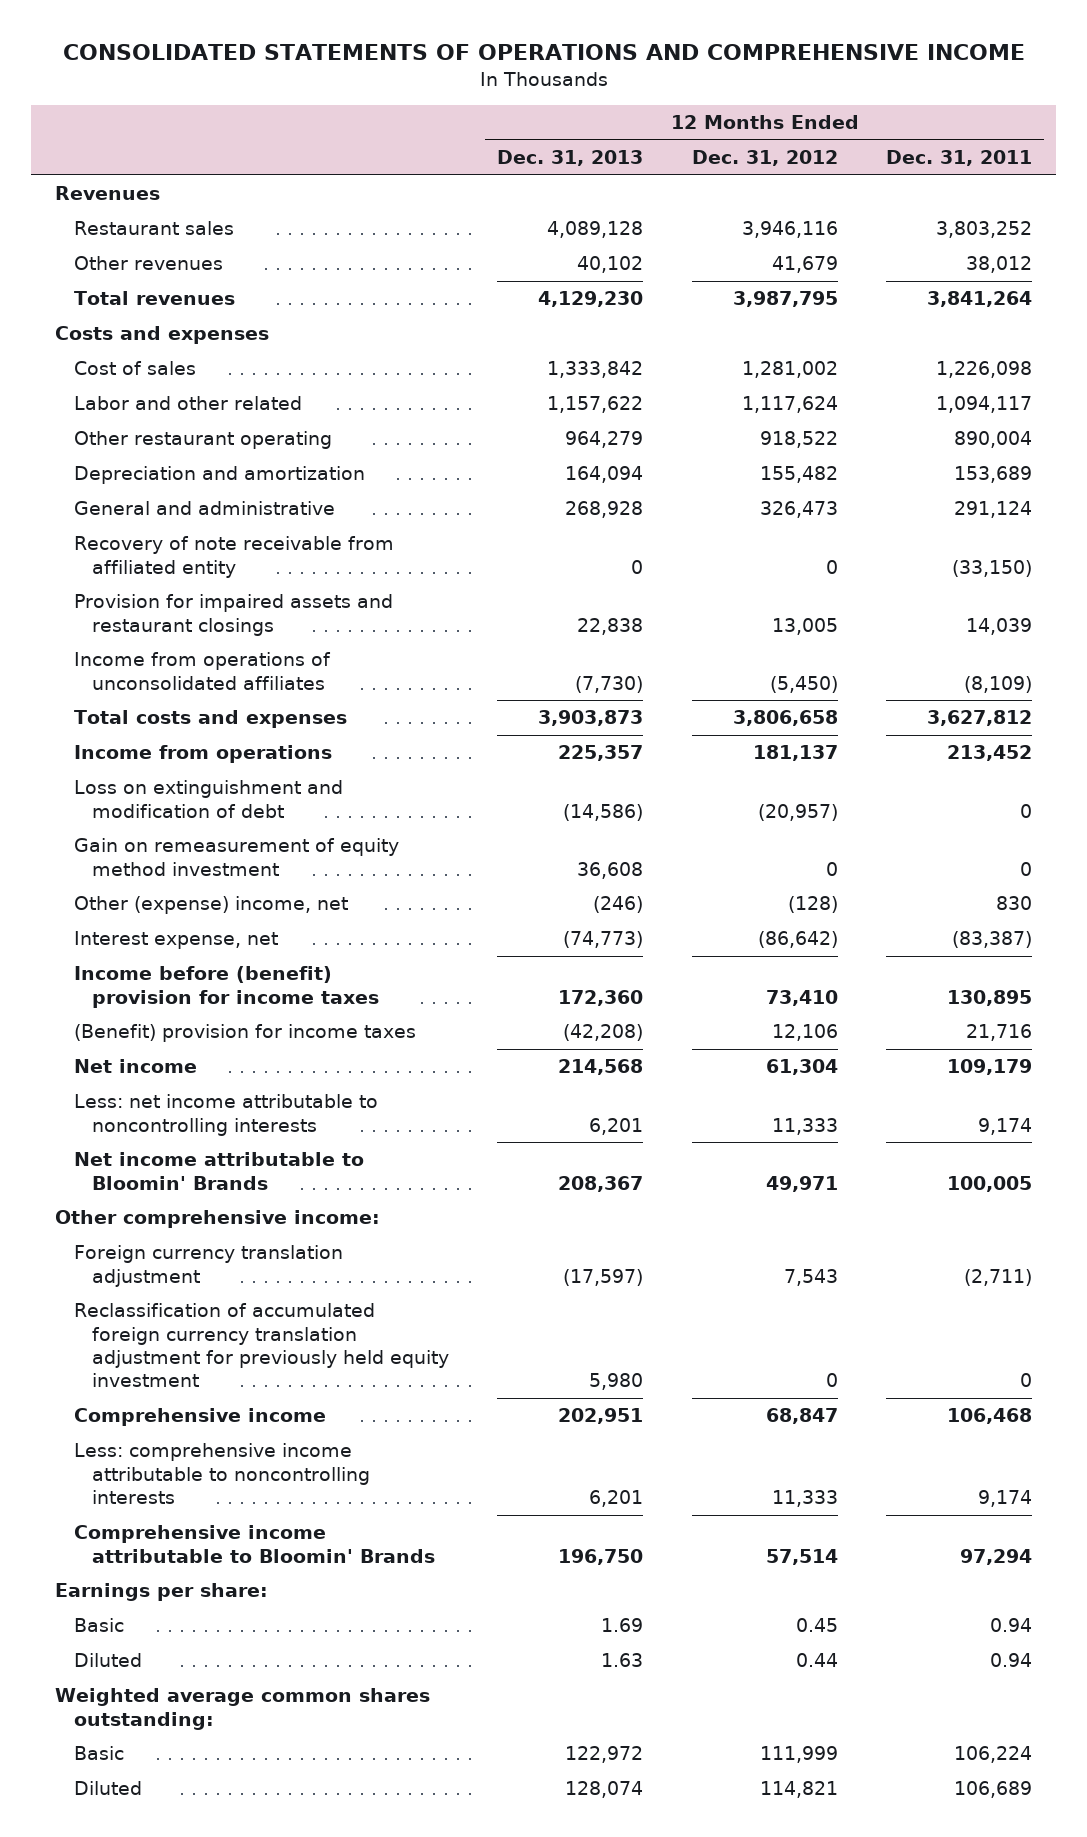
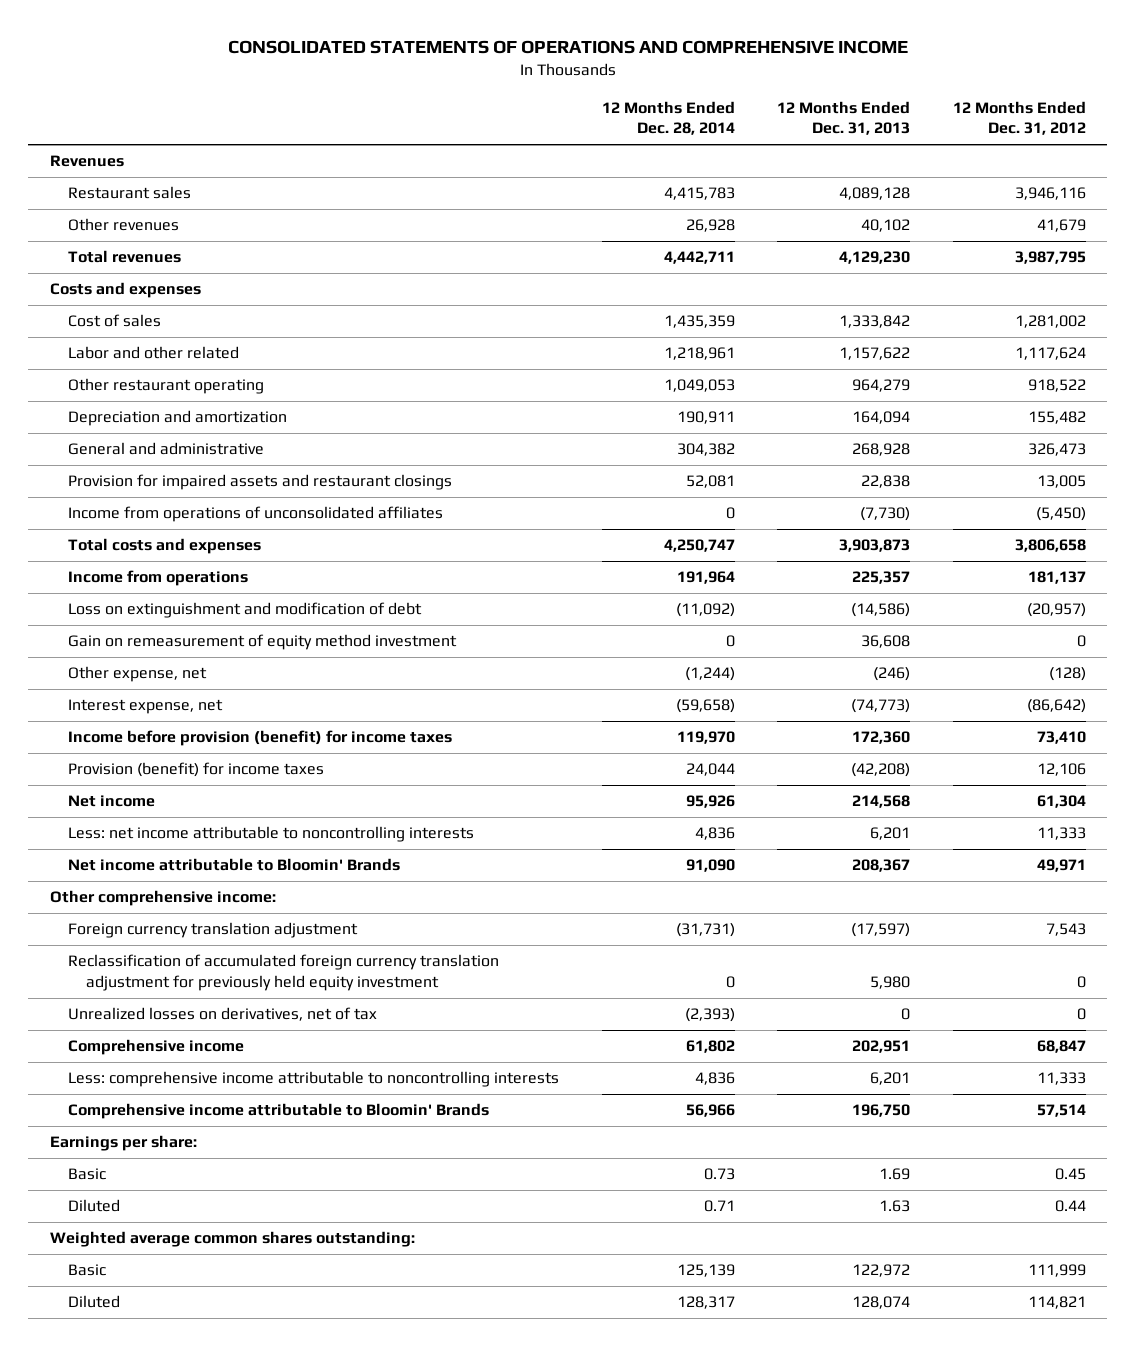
[886,150,1033,167] Dec. 31, 2011 -> none
none -> [601,100,735,136] 12 Months Ended Dec. 28, 2014
[73,536,394,578] Recovery of note receivable from affiliated entity -> none
[73,896,348,915] Other (expense) income, net -> [67,666,207,683] Other expense, net
[73,966,379,1008] Income before (benefit) provision for income taxes -> [67,730,452,747] Income before provision (benefit) for income taxes
[73,1024,416,1043] (Benefit) provision for income taxes -> [67,762,324,778] Provision (benefit) for income taxes
none -> [67,1007,377,1022] Unrealized losses on derivatives, net of tax

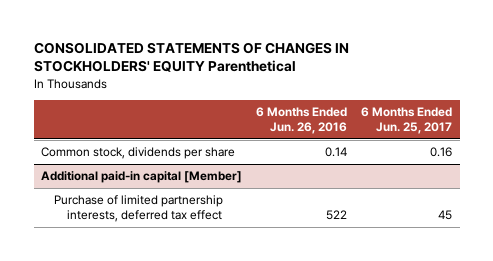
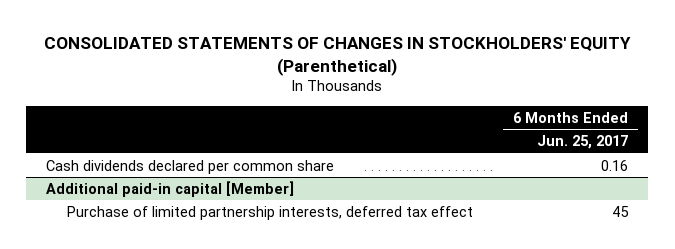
[33,41,349,73] CONSOLIDATED STATEMENTS OF CHANGES IN STOCKHOLDERS' EQUITY Parenthetical -> [44,36,632,76] CONSOLIDATED STATEMENTS OF CHANGES IN STOCKHOLDERS' EQUITY (Parenthetical)
[256,107,348,135] 6 Months Ended Jun. 26, 2016 -> none
[40,147,235,160] Common stock, dividends per share -> [46,159,335,174] Cash dividends declared per common share

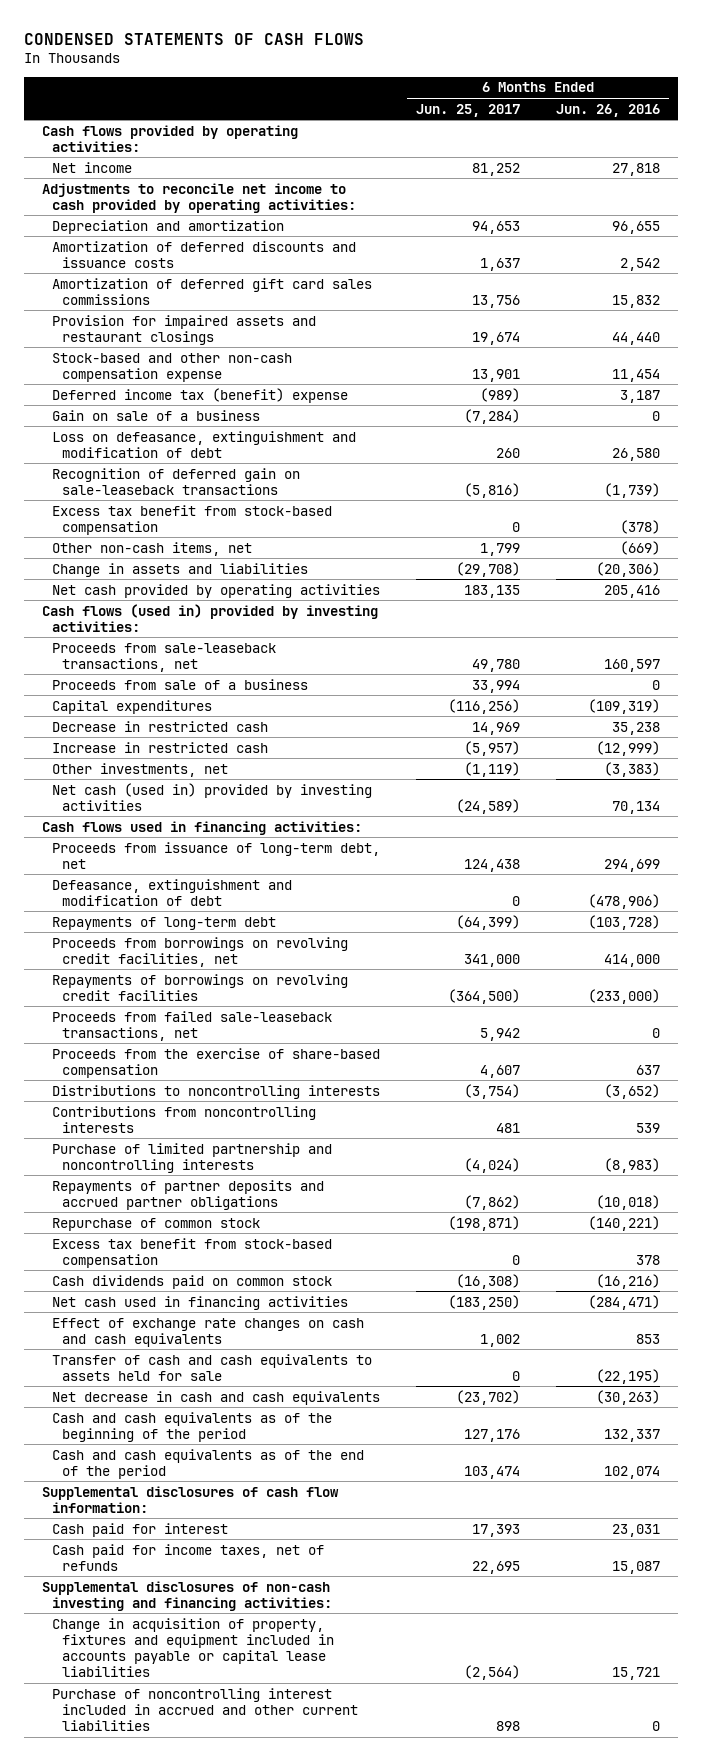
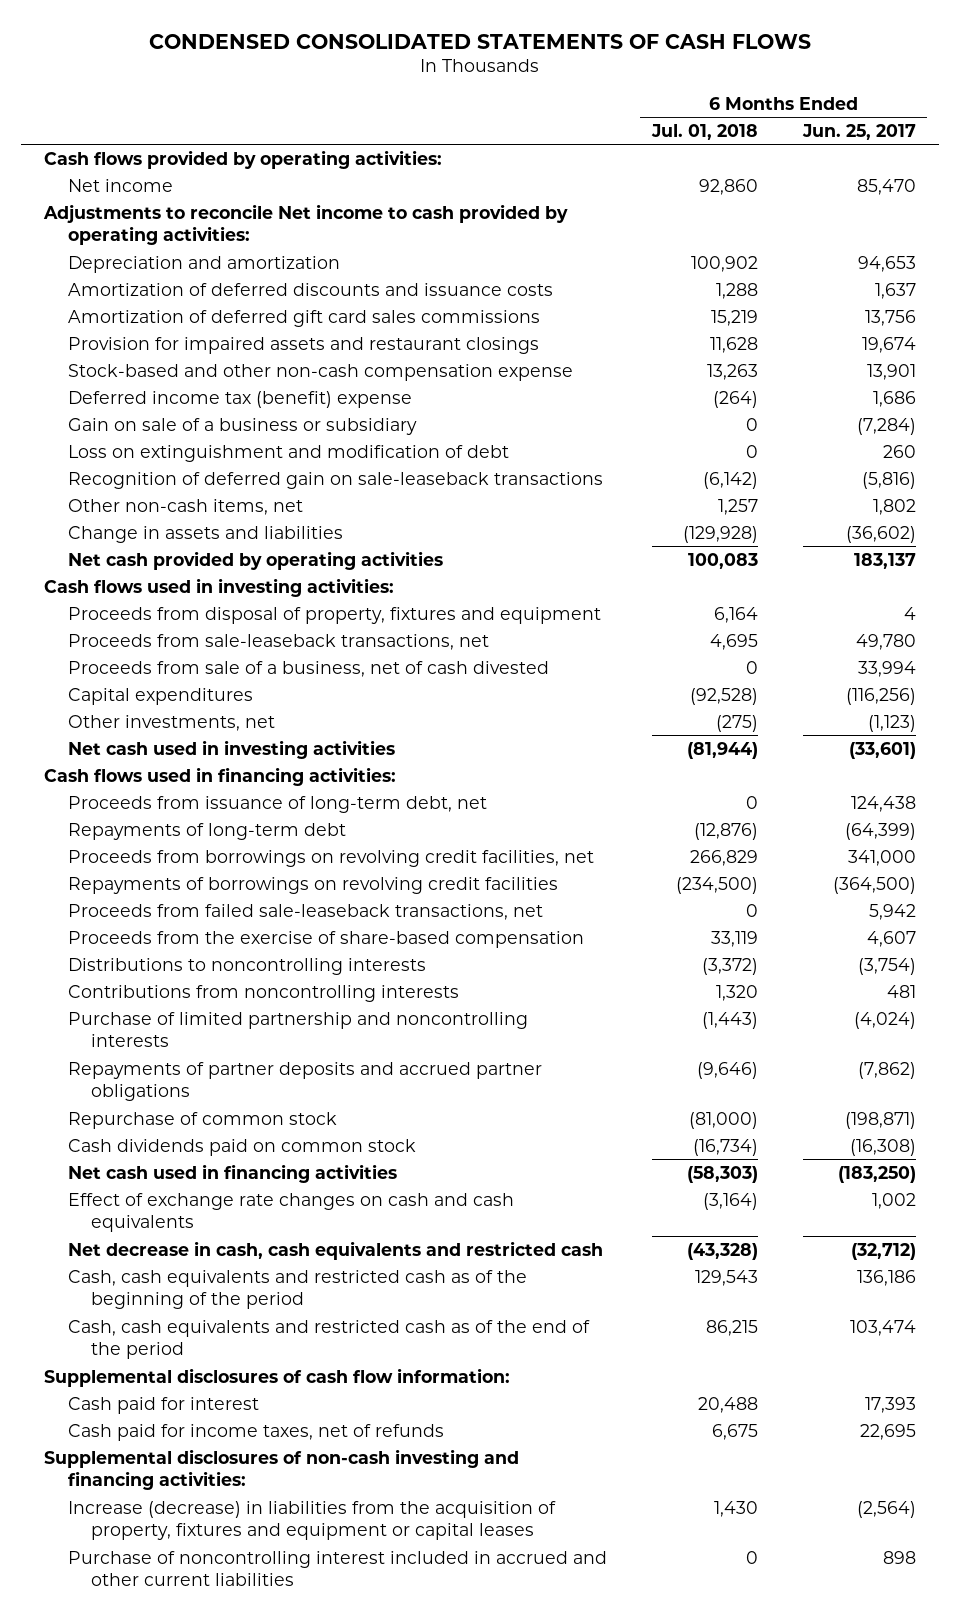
[23,32,364,45] CONDENSED STATEMENTS OF CASH FLOWS -> [148,33,811,49] CONDENSED CONSOLIDATED STATEMENTS OF CASH FLOWS
[555,103,660,117] Jun. 26, 2016 -> none
none -> [650,124,758,141] Jul. 01, 2018
[471,162,520,176] 81,252 -> [856,178,916,195] 85,470
[41,182,356,213] Adjustments to reconcile net income to cash provided by operating activities: -> [42,203,568,246] Adjustments to reconcile Net income to cash provided by operating activities:
[479,387,520,402] (989) -> [872,390,916,407] 1,686
[51,409,260,421] Gain on sale of a business -> [67,417,417,435] Gain on sale of a business or subsidiary
[51,430,356,458] Loss on defeasance, extinguishment and modification of debt -> [67,444,509,462] Loss on extinguishment and modification of debt
[51,504,332,535] Excess tax benefit from stock-based compensation -> none
[479,542,520,556] 1,799 -> [872,498,916,515] 1,802
[455,561,520,577] (29,708) -> [845,525,916,543] (36,602)
[463,584,520,598] 183,135 -> [853,552,916,569] 183,137
[41,603,378,632] Cash flows (used in) provided by investing activities: -> [43,577,394,597] Cash flows used in investing activities:
none -> [67,606,601,624] Proceeds from disposal of property, fixtures and equipment
[51,678,308,690] Proceeds from sale of a business -> [67,660,549,677] Proceeds from sale of a business, net of cash divested
[51,720,268,732] Decrease in restricted cash -> none
[51,741,268,753] Increase in restricted cash -> none
[463,761,520,777] (1,119) -> [867,714,916,732] (1,123)
[51,782,372,811] Net cash (used in) provided by investing activities -> [67,739,395,759] Net cash used in investing activities
[455,798,520,814] (24,589) -> [848,741,916,759] (33,601)
[51,878,292,906] Defeasance, extinguishment and modification of debt -> none
[51,1237,332,1268] Excess tax benefit from stock-based compensation -> none
[51,1353,372,1381] Transfer of cash and cash equivalents to assets held for sale -> none
[51,1390,380,1405] Net decrease in cash and cash equivalents -> [67,1240,603,1260] Net decrease in cash, cash equivalents and restricted cash
[455,1389,520,1405] (23,702) -> [850,1242,916,1260] (32,712)
[51,1411,332,1442] Cash and cash equivalents as of the beginning of the period -> [67,1269,527,1310] Cash, cash equivalents and restricted cash as of the beginning of the period
[463,1428,520,1442] 127,176 -> [856,1269,916,1286] 136,186
[51,1448,364,1479] Cash and cash equivalents as of the end of the period -> [67,1319,590,1360] Cash, cash equivalents and restricted cash as of the end of the period
[51,1617,335,1678] Change in acquisition of property, fixtures and equipment included in accounts payable or capital lease liabilities -> [67,1500,556,1541] Increase (decrease) in liabilities from the acquisition of property, fixtures and equipment or capital leases

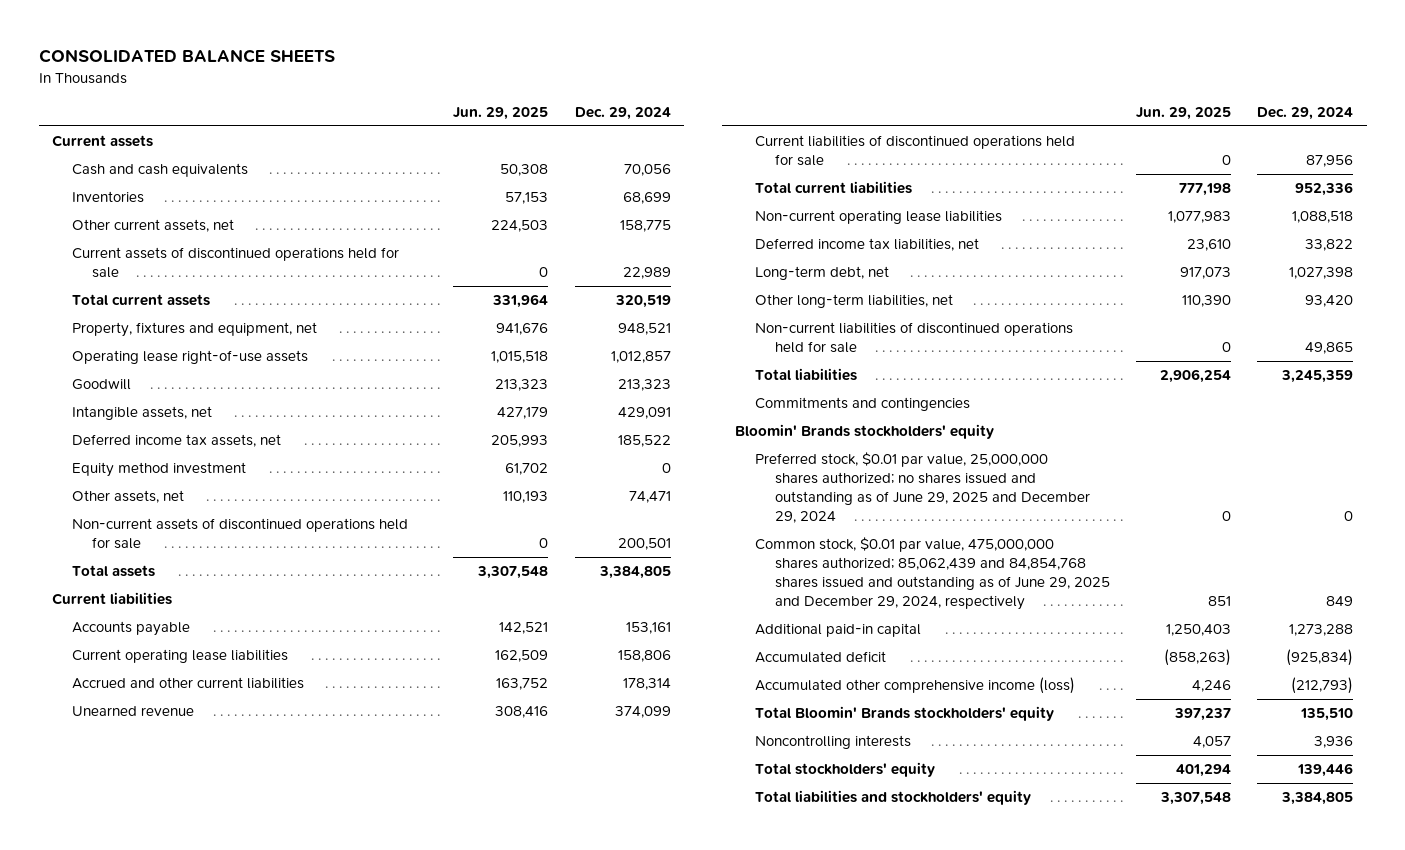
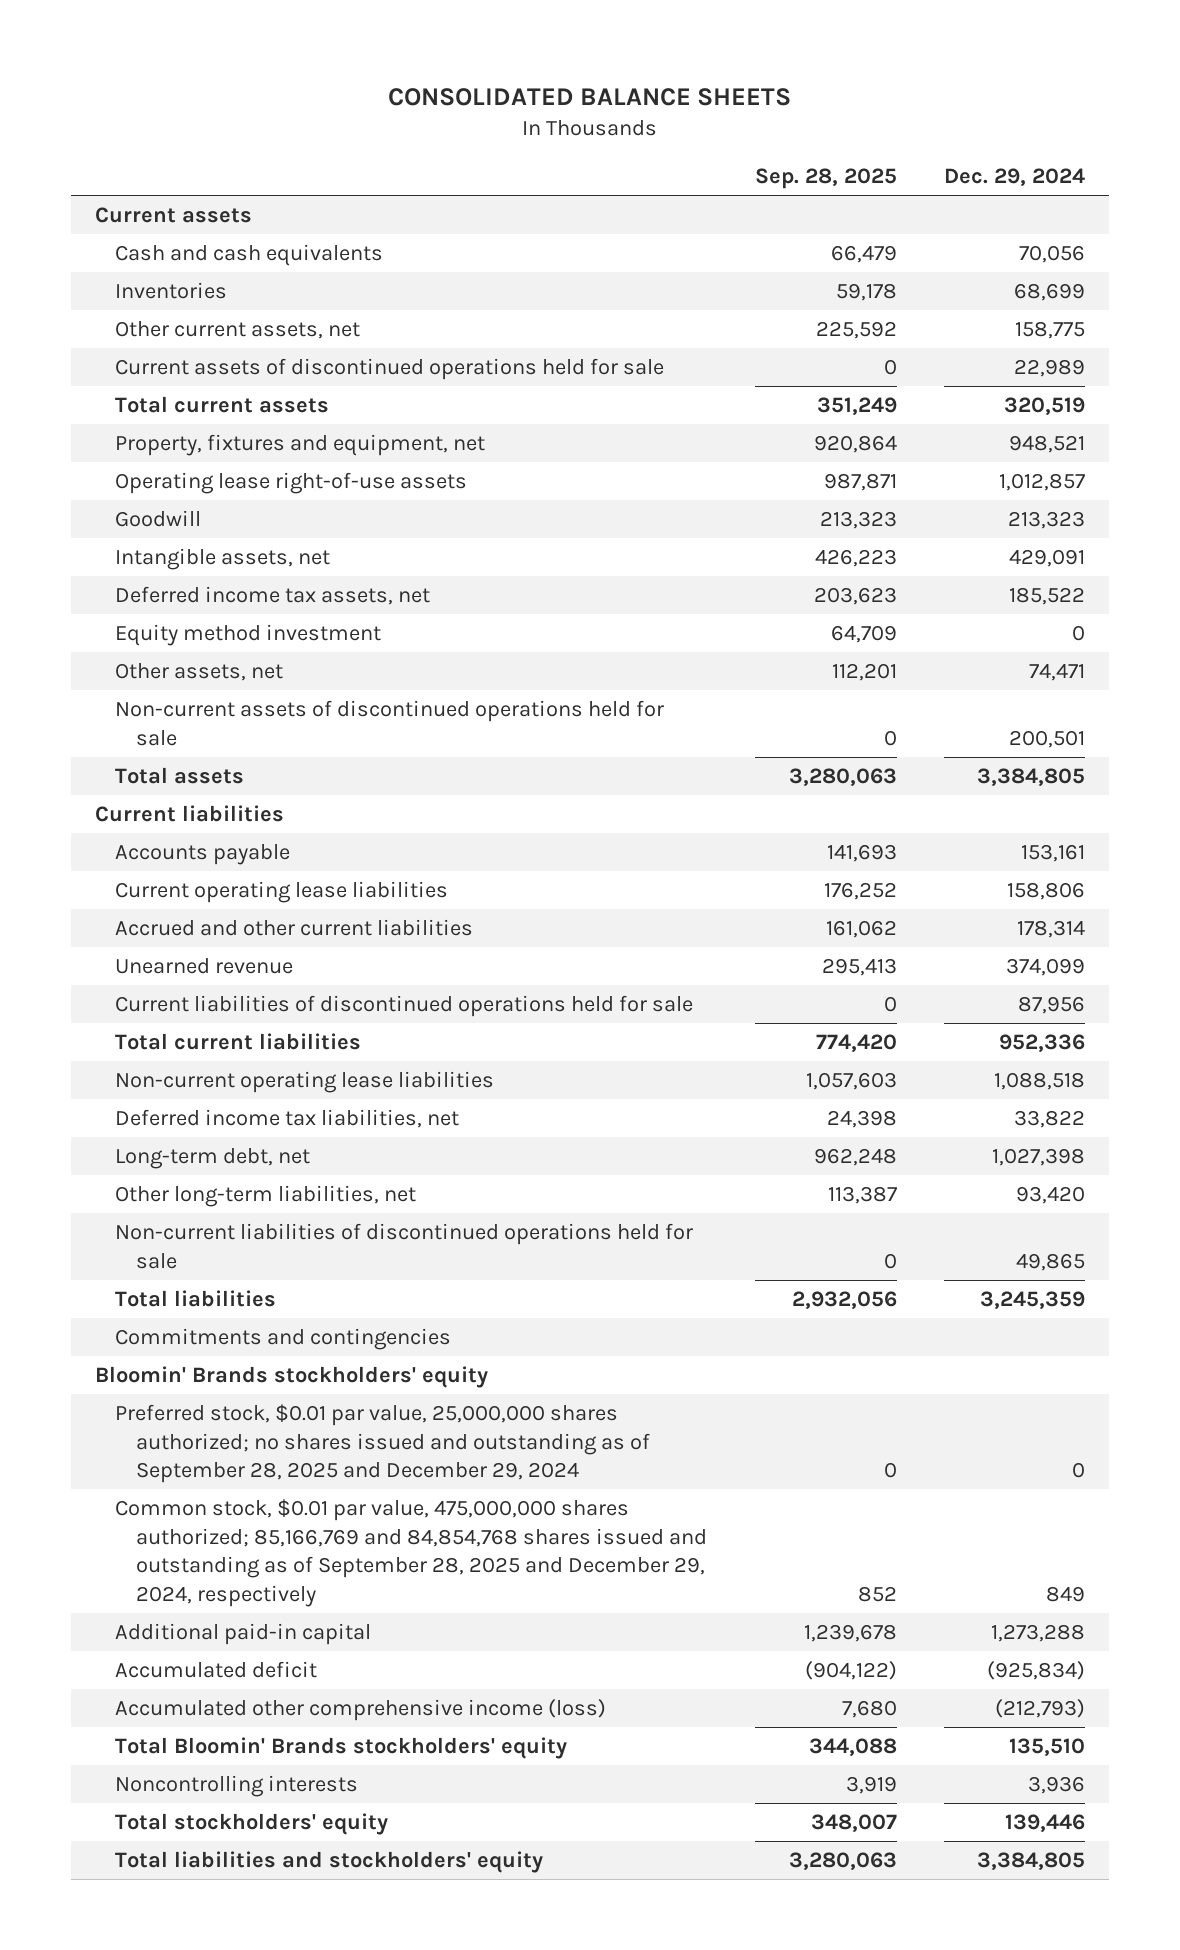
[453,107,549,121] Jun. 29, 2025 -> none
none -> [754,168,897,190] Sep. 28, 2025
[754,451,1090,524] Preferred stock, $0.01 par value, 25,000,000 shares authorized; no shares issued and outstanding as of June 29, 2025 and December 29, 2024 -> [115,1404,650,1484] Preferred stock, $0.01 par value, 25,000,000 shares authorized; no shares issued and outstanding as of September 28, 2025 and December 29, 2024
[754,536,1110,611] Common stock, $0.01 par value, 475,000,000 shares authorized; 85,062,439 and 84,854,768 shares issued and outstanding as of June 29, 2025 and December 29, 2024, respectively -> [115,1499,707,1607] Common stock, $0.01 par value, 475,000,000 shares authorized; 85,166,769 and 84,854,768 shares issued and outstanding as of September 28, 2025 and December 29, 2024, respectively

